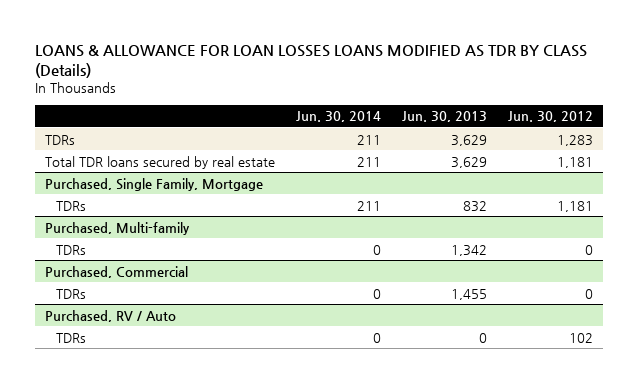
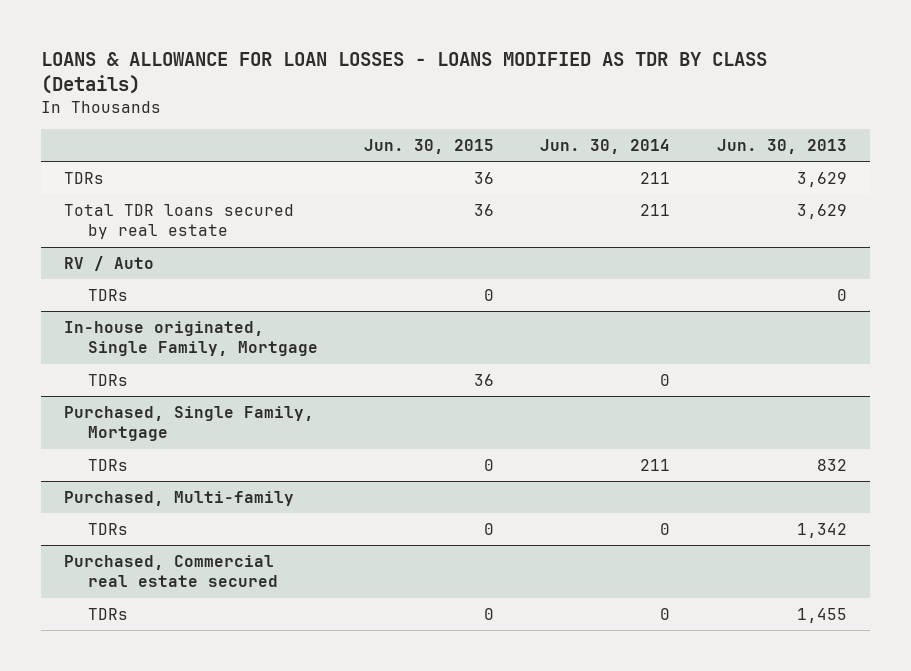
[34,44,587,78] LOANS & ALLOWANCE FOR LOAN LOSSES LOANS MODIFIED AS TDR BY CLASS (Details) -> [41,52,768,95] LOANS & ALLOWANCE FOR LOAN LOSSES - LOANS MODIFIED AS TDR BY CLASS (Details)
[507,111,593,123] Jun. 30, 2012 -> none
none -> [363,138,494,154] Jun. 30, 2015
none -> [64,256,155,272] RV / Auto
none -> [87,289,128,302] TDRs
none -> [64,321,318,357] In-house originated, Single Family, Mortgage
none -> [87,374,128,387] TDRs
[45,265,189,278] Purchased, Commercial -> none
none -> [64,555,278,588] Purchased, Commercial real estate secured
[45,309,177,322] Purchased, RV / Auto -> none
[56,332,87,343] TDRs -> none

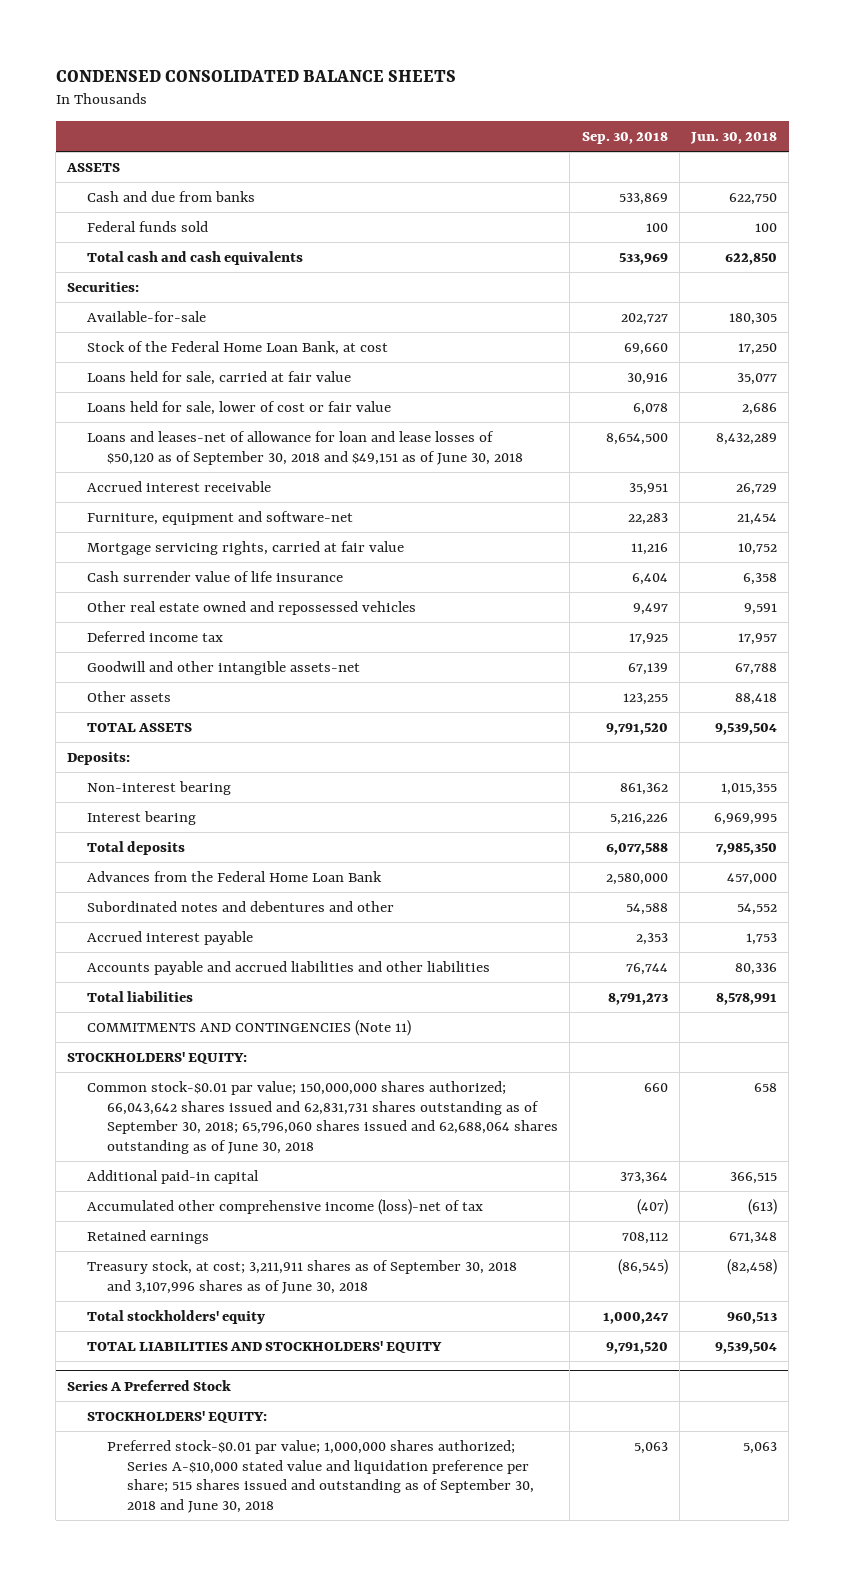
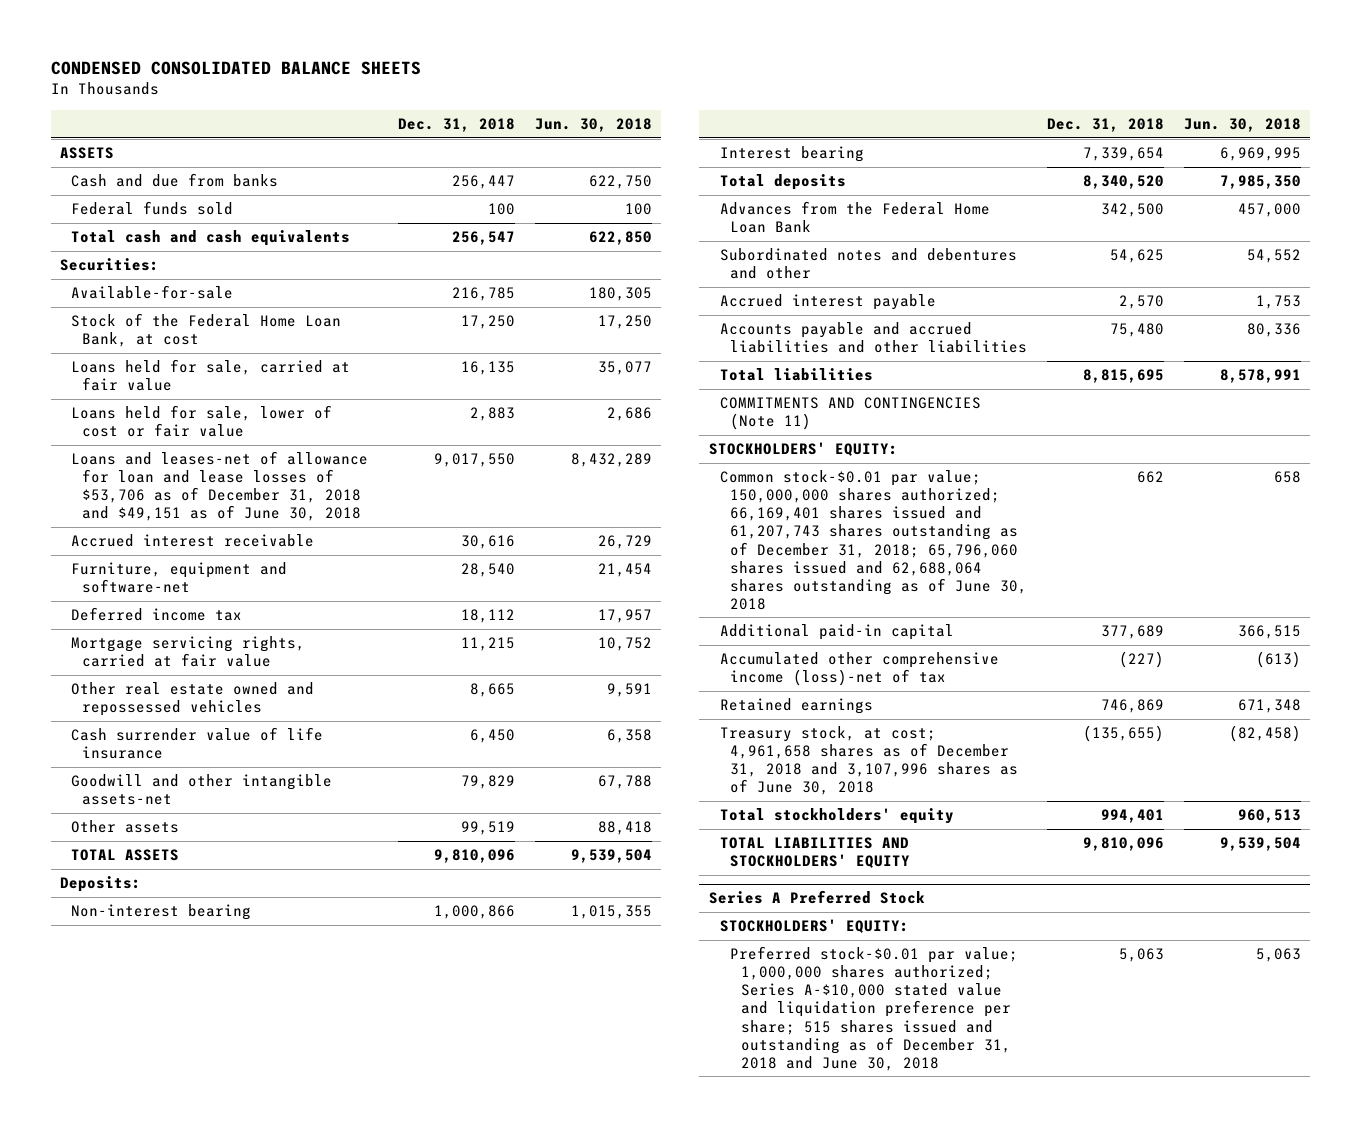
[581,131,668,144] Sep. 30, 2018 -> none
none -> [398,118,516,133] Dec. 31, 2018
[87,430,524,465] Loans and leases-net of allowance for loan and lease losses of $50,120 as of September 30, 2018 and $49,151 as of June 30, 2018 -> [70,451,368,522] Loans and leases-net of allowance for loan and lease losses of $53,706 as of December 31, 2018 and $49,151 as of June 30, 2018
[87,630,224,642] Deferred income tax -> [70,607,242,622] Deferred income tax
[87,570,344,582] Cash surrender value of life insurance -> [70,727,323,760] Cash surrender value of life insurance
[87,1080,559,1154] Common stock-$0.01 par value; 150,000,000 shares authorized; 66,043,642 shares issued and 62,831,731 shares outstanding as of September 30, 2018; 65,796,060 shares issued and 62,688,064 shares outstanding as of June 30, 2018 -> [719,470,1028,610] Common stock-$0.01 par value; 150,000,000 shares authorized; 66,169,401 shares issued and 61,207,743 shares outstanding as of December 31, 2018; 65,796,060 shares issued and 62,688,064 shares outstanding as of June 30, 2018
[87,1259,518,1294] Treasury stock, at cost; 3,211,911 shares as of September 30, 2018 and 3,107,996 shares as of June 30, 2018 -> [719,726,1019,796] Treasury stock, at cost; 4,961,658 shares as of December 31, 2018 and 3,107,996 shares as of June 30, 2018
[107,1439,534,1513] Preferred stock-$0.01 par value; 1,000,000 shares authorized; Series A-$10,000 stated value and liquidation preference per share; 515 shares issued and outstanding as of September 30, 2018 and June 30, 2018 -> [730,946,1019,1071] Preferred stock-$0.01 par value; 1,000,000 shares authorized; Series A-$10,000 stated value and liquidation preference per share; 515 shares issued and outstanding as of December 31, 2018 and June 30, 2018

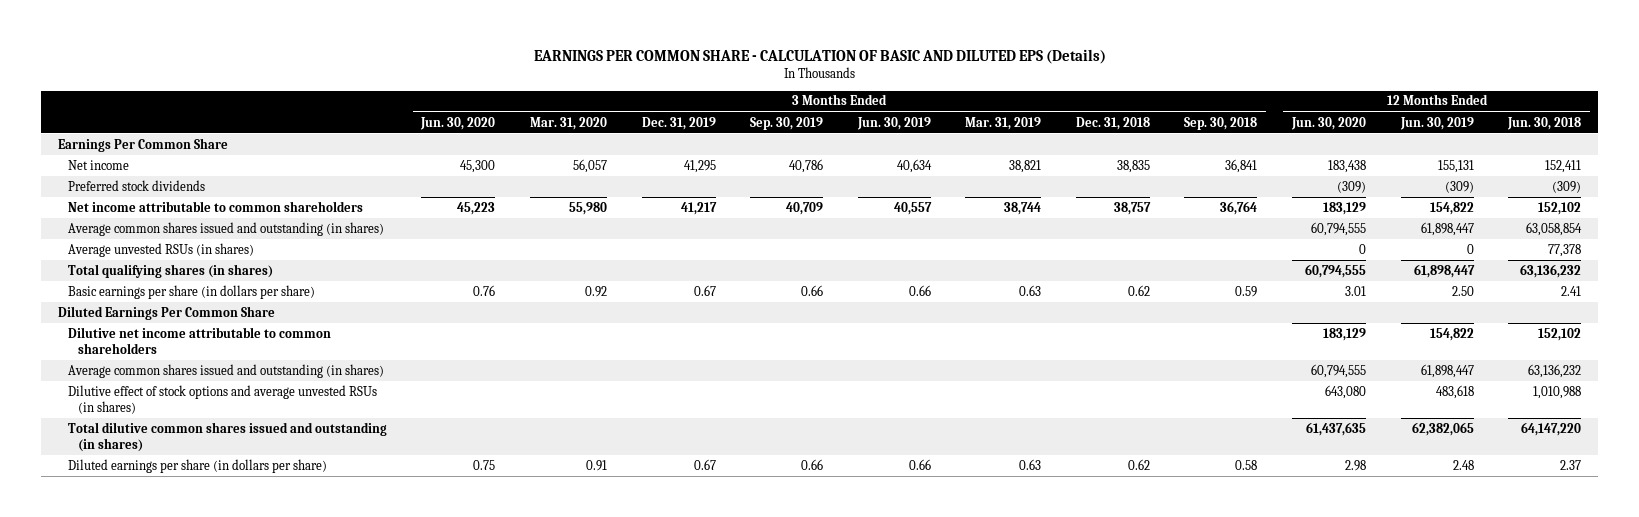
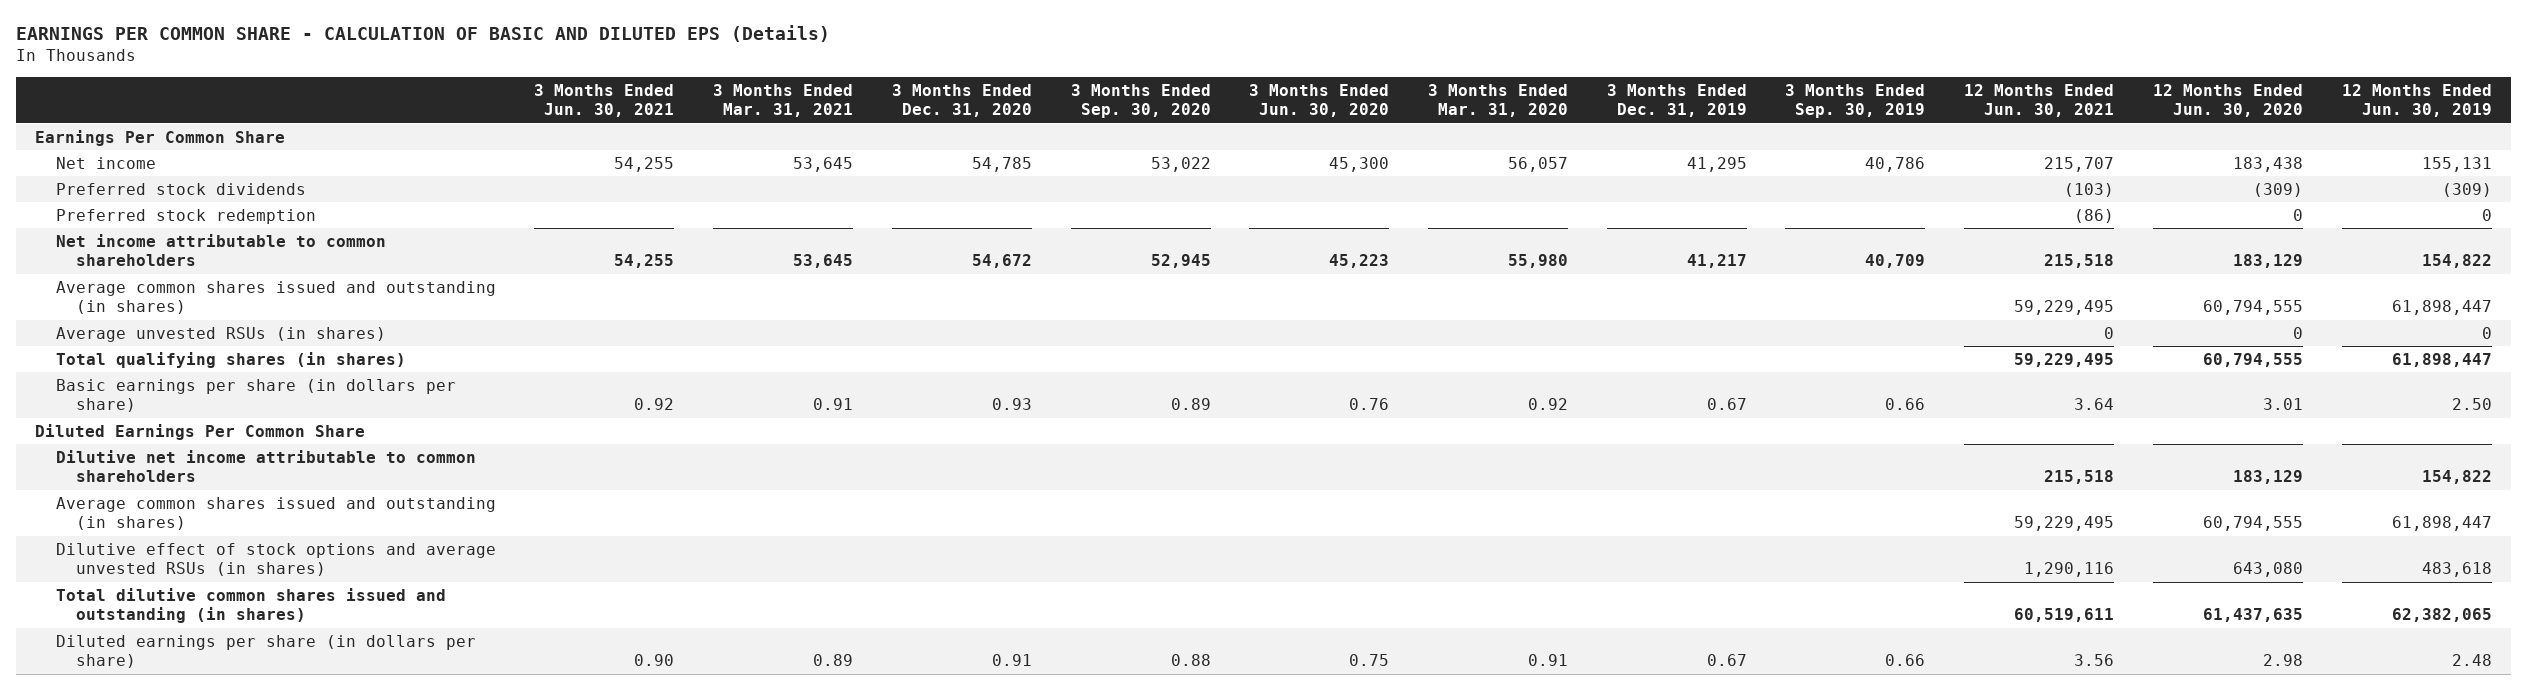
[856,116,931,130] Jun. 30, 2019 -> none
[965,116,1042,130] Mar. 31, 2019 -> none
[1075,116,1150,130] Dec. 31, 2018 -> none
[1184,116,1258,130] Sep. 30, 2018 -> none
[1507,116,1582,130] Jun. 30, 2018 -> none
none -> [534,83,675,118] 3 Months Ended Jun. 30, 2021
none -> [713,83,854,118] 3 Months Ended Mar. 31, 2021
none -> [891,83,1032,118] 3 Months Ended Dec. 31, 2020
none -> [1070,83,1211,119] 3 Months Ended Sep. 30, 2020
none -> [1964,83,2115,118] 12 Months Ended Jun. 30, 2021
none -> [55,208,316,224] Preferred stock redemption

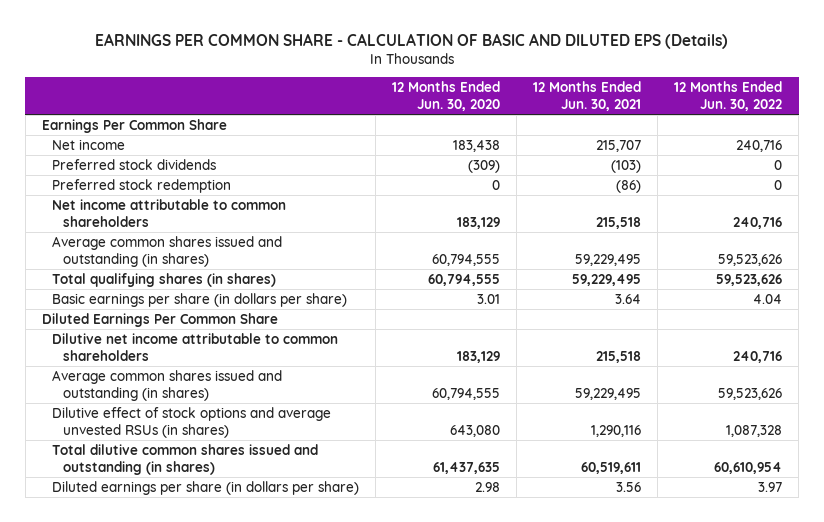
[534,83,675,118] 3 Months Ended Jun. 30, 2021 -> none
[713,83,854,118] 3 Months Ended Mar. 31, 2021 -> none
[891,83,1032,118] 3 Months Ended Dec. 31, 2020 -> none
[1070,83,1211,119] 3 Months Ended Sep. 30, 2020 -> none
[1249,83,1390,118] 3 Months Ended Jun. 30, 2020 -> none
[1427,83,1568,118] 3 Months Ended Mar. 31, 2020 -> none
[1606,83,1747,118] 3 Months Ended Dec. 31, 2019 -> none
[1785,83,1926,119] 3 Months Ended Sep. 30, 2019 -> none
[2341,83,2492,118] 12 Months Ended Jun. 30, 2019 -> none
none -> [674,80,783,111] 12 Months Ended Jun. 30, 2022
[55,326,386,342] Average unvested RSUs (in shares) -> none

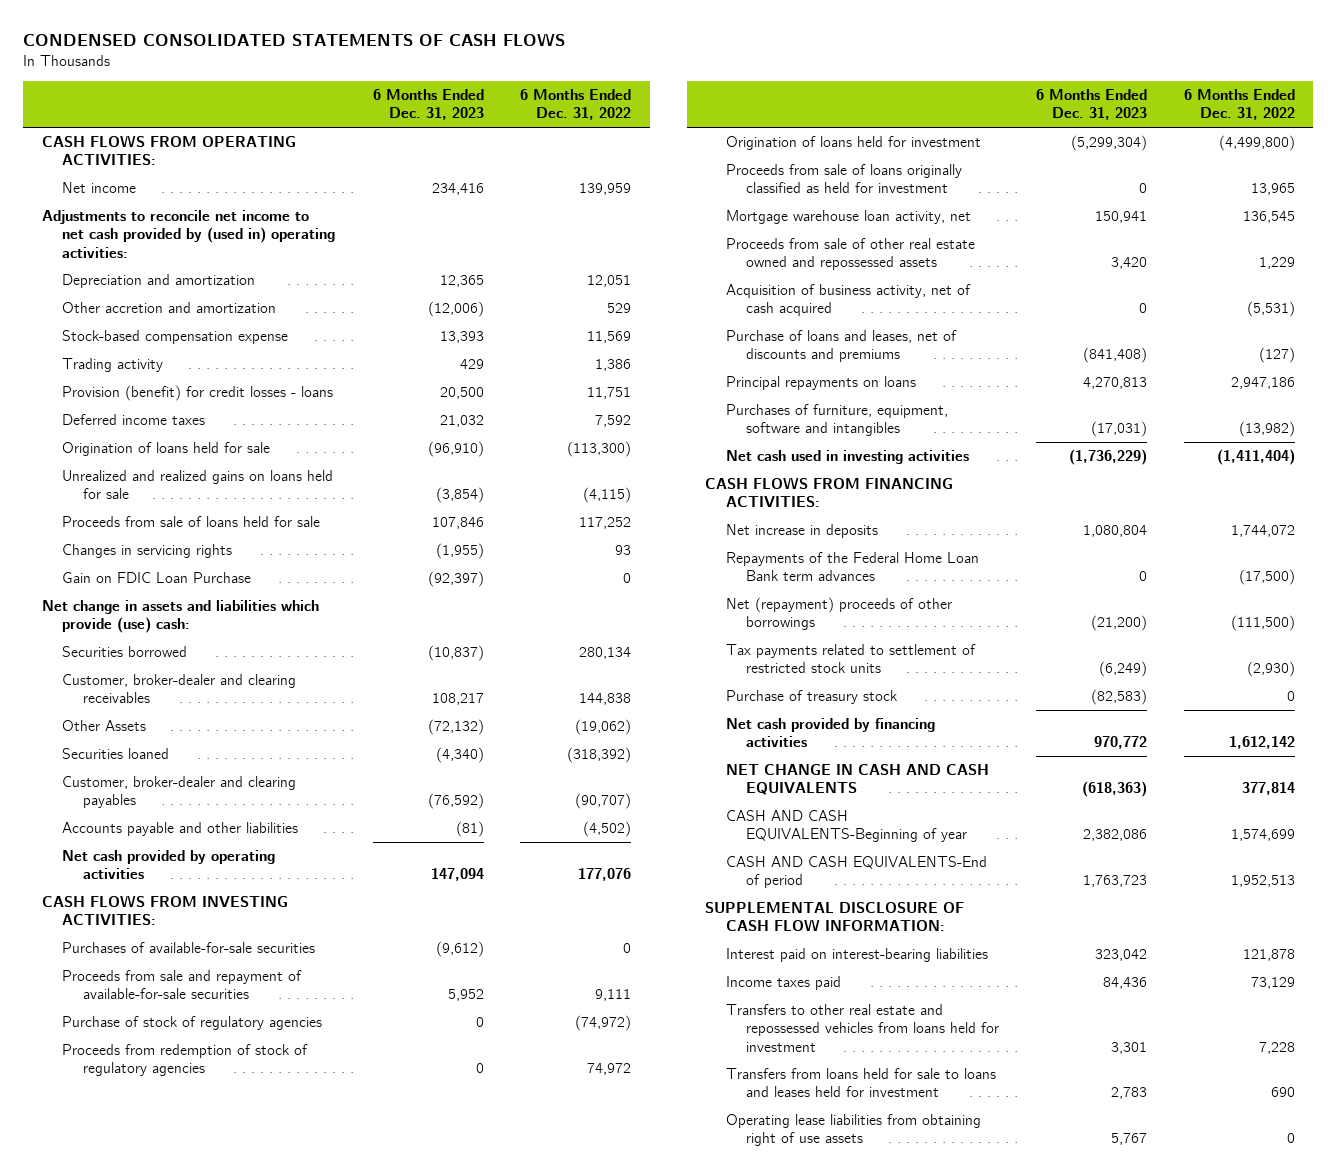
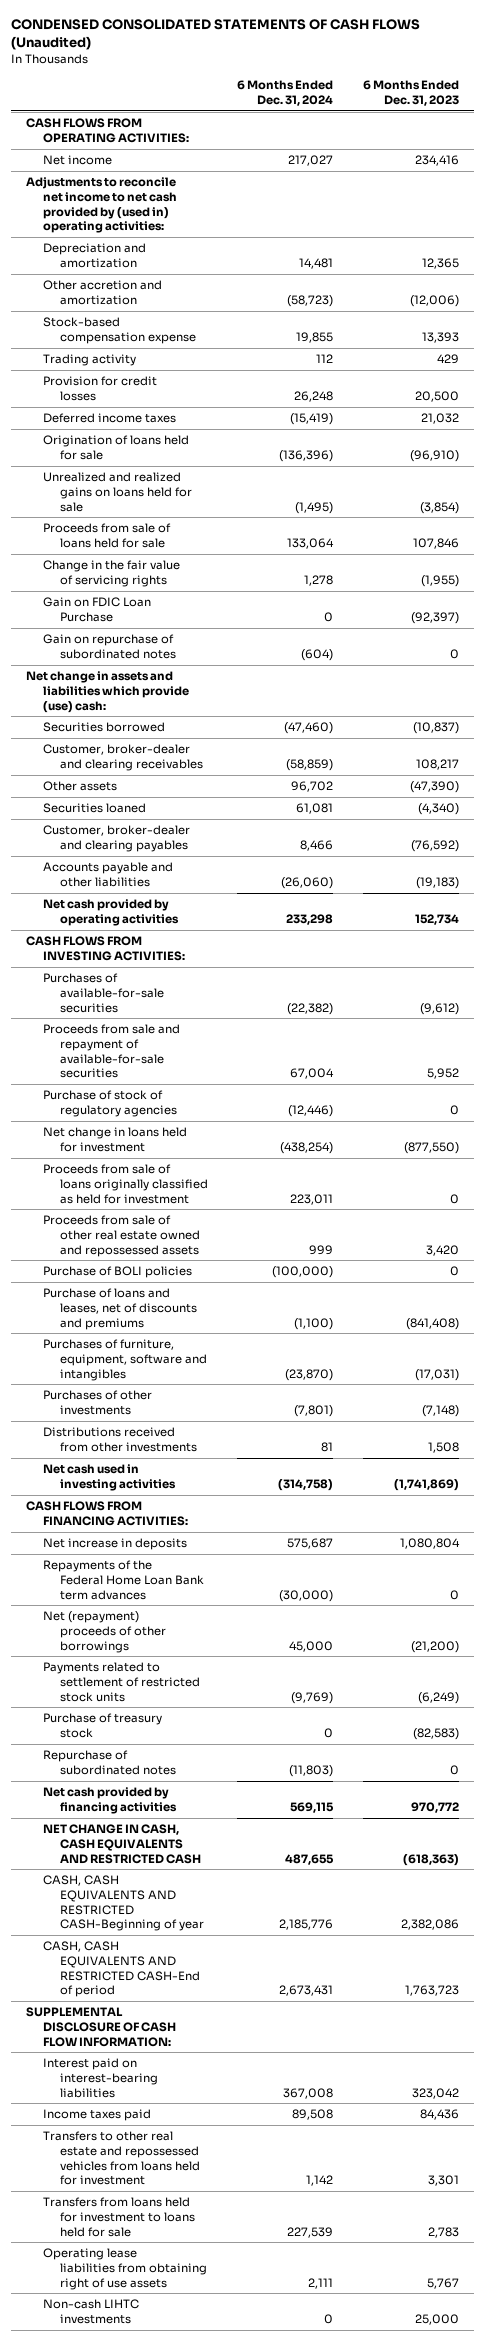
[23,33,566,47] CONDENSED CONSOLIDATED STATEMENTS OF CASH FLOWS -> [11,19,421,51] CONDENSED CONSOLIDATED STATEMENTS OF CASH FLOWS (Unaudited)
[520,89,632,121] 6 Months Ended Dec. 31, 2022 -> none
none -> [237,80,334,107] 6 Months Ended Dec. 31, 2024
[62,384,334,401] Provision (benefit) for credit losses - loans -> [43,376,158,401] Provision for credit losses
[62,543,233,558] Changes in servicing rights -> [43,560,181,587] Change in the fair value of servicing rights
none -> [43,634,176,659] Gain on repurchase of subordinated notes
[62,719,147,731] Other Assets -> [43,781,118,792] Other assets
[427,718,484,735] (72,132) -> [410,781,460,794] (47,390)
[455,820,484,837] (81) -> [416,876,460,889] (19,183)
[430,868,484,882] 147,094 -> [415,913,460,925] 152,734
[62,1043,309,1077] Proceeds from redemption of stock of regulatory agencies -> none
[725,135,981,150] Origination of loans held for investment -> none
none -> [43,1127,188,1152] Net change in loans held for investment
[725,209,971,224] Mortgage warehouse loan activity, net -> none
[725,283,971,317] Acquisition of business activity, net of cash acquired -> none
none -> [43,1266,193,1279] Purchase of BOLI policies
[725,375,916,390] Principal repayments on loans -> none
none -> [43,1390,153,1415] Purchases of other investments
none -> [43,1427,197,1452] Distributions received from other investments
[1069,448,1148,465] (1,736,229) -> [394,1478,460,1491] (1,741,869)
[725,643,976,674] Tax payments related to settlement of restricted stock units -> [43,1662,200,1702] Payments related to settlement of restricted stock units
none -> [43,1750,176,1775] Repurchase of subordinated notes
[725,763,989,796] NET CHANGE IN CASH AND CASH EQUIVALENTS -> [43,1824,201,1864] NET CHANGE IN CASH, CASH EQUIVALENTS AND RESTRICTED CASH
[725,809,968,843] CASH AND CASH EQUIVALENTS-Beginning of year -> [43,1875,204,1932] CASH, CASH EQUIVALENTS AND RESTRICTED CASH-Beginning of year
[725,855,987,889] CASH AND CASH EQUIVALENTS-End of period -> [43,1941,200,1998] CASH, CASH EQUIVALENTS AND RESTRICTED CASH-End of period
[725,1067,996,1098] Transfers from loans held for sale to loans and leases held for investment -> [43,2197,195,2237] Transfers from loans held for investment to loans held for sale
none -> [43,2299,140,2324] Non-cash LIHTC investments

